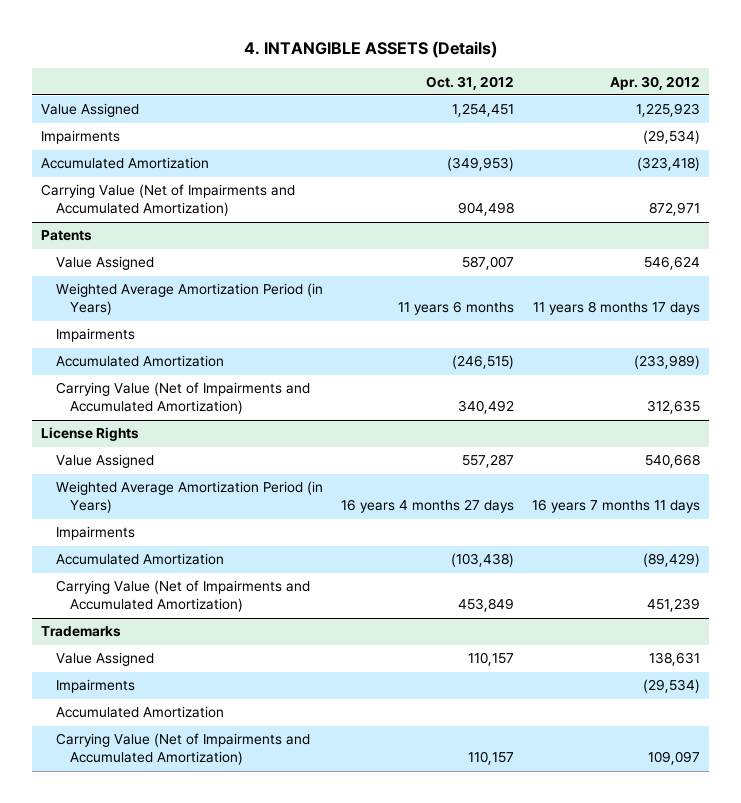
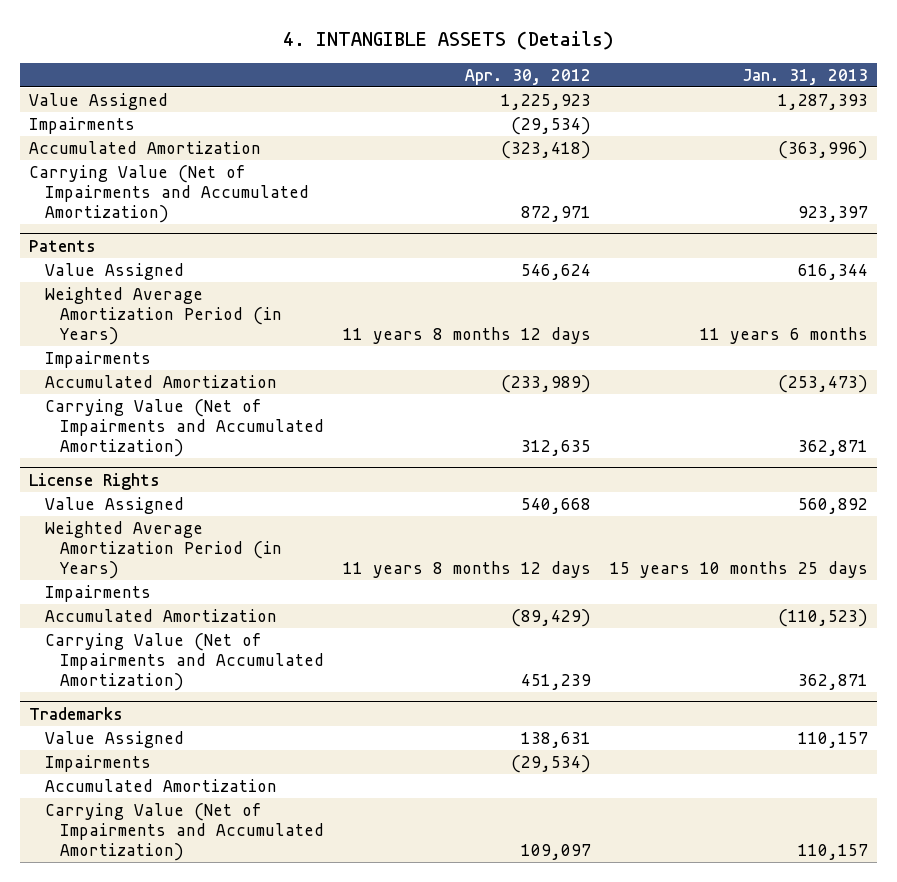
[425,75,514,90] Oct. 31, 2012 -> none
none -> [741,68,868,85] Jan. 31, 2013
[533,301,701,316] 11 years 8 months 17 days -> [343,326,592,344] 11 years 8 months 12 days
[532,499,701,514] 16 years 7 months 11 days -> [343,560,592,578] 11 years 8 months 12 days

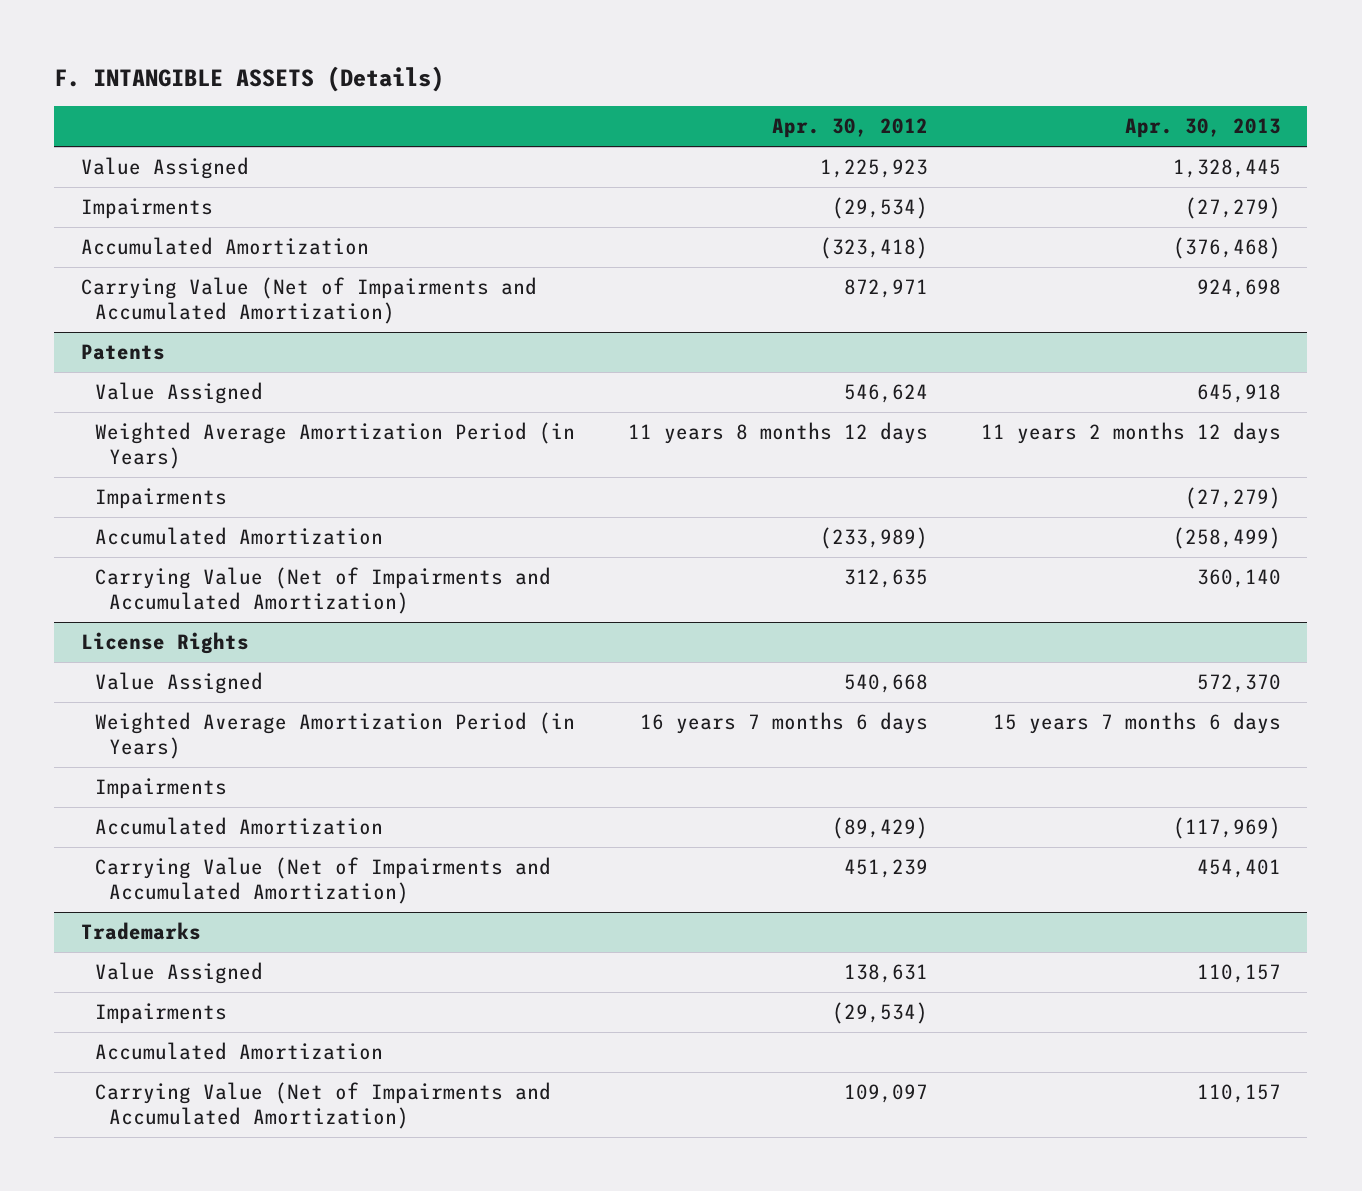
[282,31,614,51] 4. INTANGIBLE ASSETS (Details) -> [54,65,445,92] F. INTANGIBLE ASSETS (Details)
[741,68,868,85] Jan. 31, 2013 -> none
none -> [1124,118,1281,139] Apr. 30, 2013
[343,560,592,578] 11 years 8 months 12 days -> [639,712,928,735] 16 years 7 months 6 days

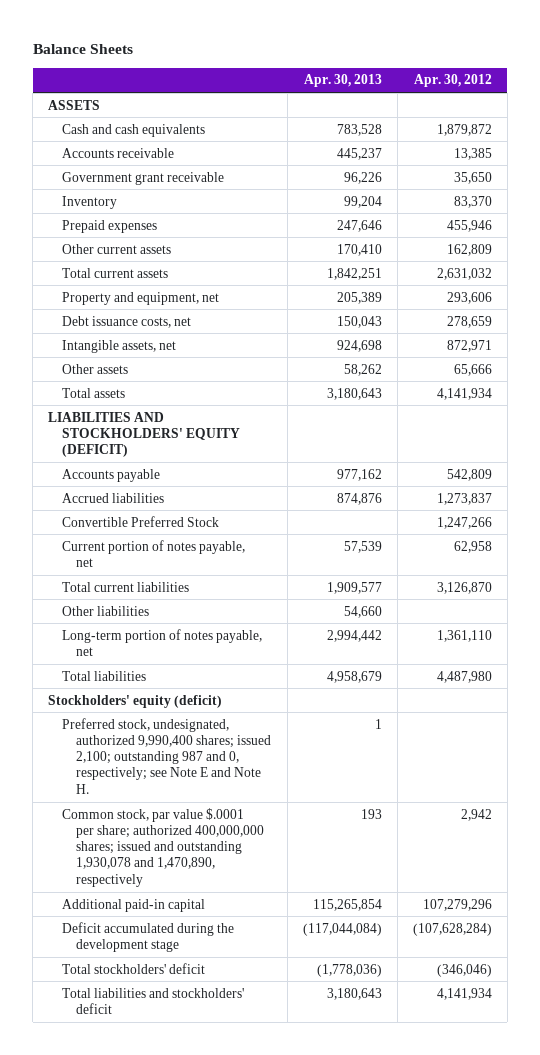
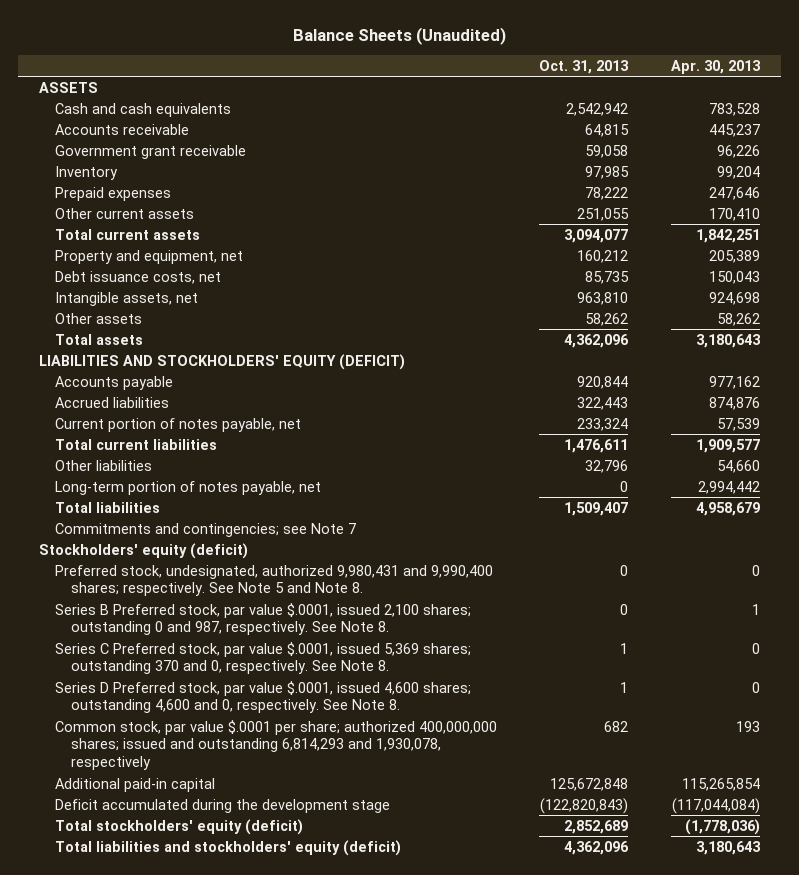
[32,44,133,55] Balance Sheets -> [292,26,506,45] Balance Sheets (Unaudited)
[413,74,492,88] Apr. 30, 2012 -> none
none -> [539,59,630,74] Oct. 31, 2013
[62,515,220,527] Convertible Preferred Stock -> none
none -> [55,522,357,537] Commitments and contingencies; see Note 7
[62,717,272,794] Preferred stock, undesignated, authorized 9,990,400 shares; issued 2,100; outstanding 987 and 0, respectively; see Note E and Note H. -> [55,564,494,597] Preferred stock, undesignated, authorized 9,980,431 and 9,990,400 shares; respectively. See Note 5 and Note 8.
[374,718,382,729] 1 -> [751,564,760,576] 0
none -> [55,602,472,636] Series B Preferred stock, par value $.0001, issued 2,100 shares; outstanding 0 and 987, respectively. See Note 8.
none -> [55,641,472,675] Series C Preferred stock, par value $.0001, issued 5,369 shares; outstanding 370 and 0, respectively. See Note 8.
none -> [55,680,472,714] Series D Preferred stock, par value $.0001, issued 4,600 shares; outstanding 4,600 and 0, respectively. See Note 8.
[62,807,265,887] Common stock, par value $.0001 per share; authorized 400,000,000 shares; issued and outstanding 1,930,078 and 1,470,890, respectively -> [55,719,498,771] Common stock, par value $.0001 per share; authorized 400,000,000 shares; issued and outstanding 6,814,293 and 1,930,078, respectively
[62,962,206,974] Total stockholders' deficit -> [55,818,304,835] Total stockholders' equity (deficit)
[62,987,245,1014] Total liabilities and stockholders' deficit -> [55,839,402,856] Total liabilities and stockholders' equity (deficit)

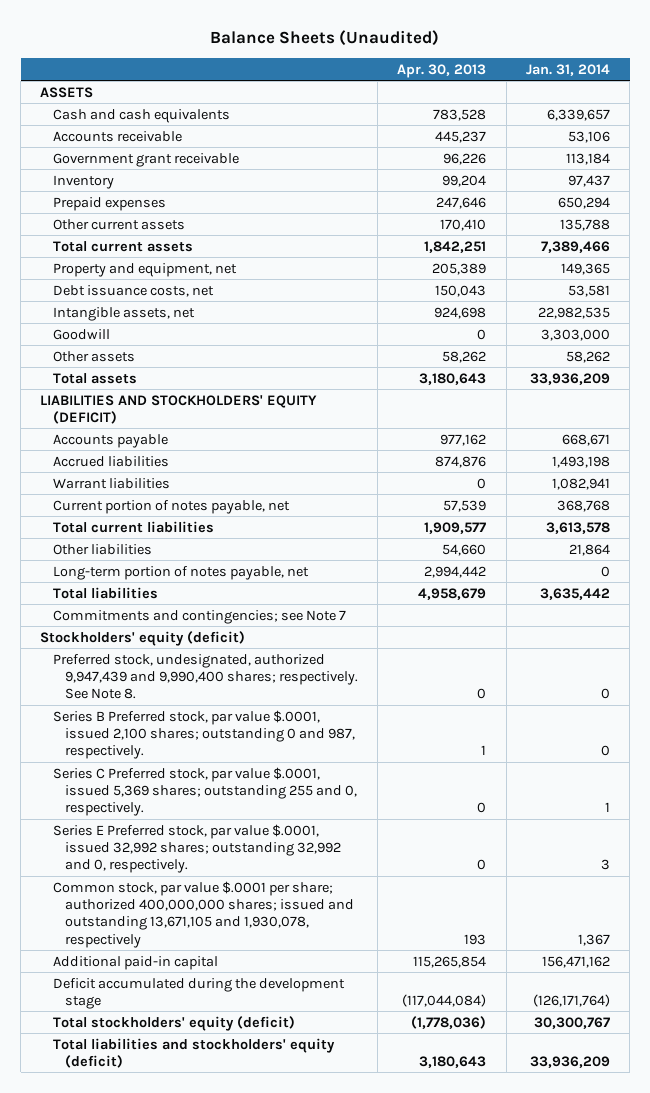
[539,59,630,74] Oct. 31, 2013 -> none
none -> [525,63,610,76] Jan. 31, 2014
none -> [52,328,110,340] Goodwill
none -> [52,477,170,489] Warrant liabilities
[55,564,494,597] Preferred stock, undesignated, authorized 9,980,431 and 9,990,400 shares; respectively. See Note 5 and Note 8. -> [52,653,358,700] Preferred stock, undesignated, authorized 9,947,439 and 9,990,400 shares; respectively. See Note 8.
[55,602,472,636] Series B Preferred stock, par value $.0001, issued 2,100 shares; outstanding 0 and 987, respectively. See Note 8. -> [52,709,355,760] Series B Preferred stock, par value $.0001, issued 2,100 shares; outstanding 0 and 987, respectively.
[55,641,472,675] Series C Preferred stock, par value $.0001, issued 5,369 shares; outstanding 370 and 0, respectively. See Note 8. -> [52,766,357,817] Series C Preferred stock, par value $.0001, issued 5,369 shares; outstanding 255 and 0, respectively.
[55,680,472,714] Series D Preferred stock, par value $.0001, issued 4,600 shares; outstanding 4,600 and 0, respectively. See Note 8. -> [52,823,341,874] Series E Preferred stock, par value $.0001, issued 32,992 shares; outstanding 32,992 and 0, respectively.
[55,719,498,771] Common stock, par value $.0001 per share; authorized 400,000,000 shares; issued and outstanding 6,814,293 and 1,930,078, respectively -> [52,880,354,948] Common stock, par value $.0001 per share; authorized 400,000,000 shares; issued and outstanding 13,671,105 and 1,930,078, respectively

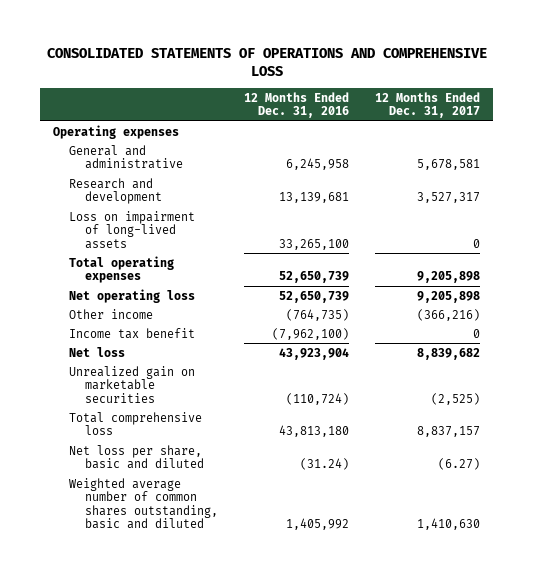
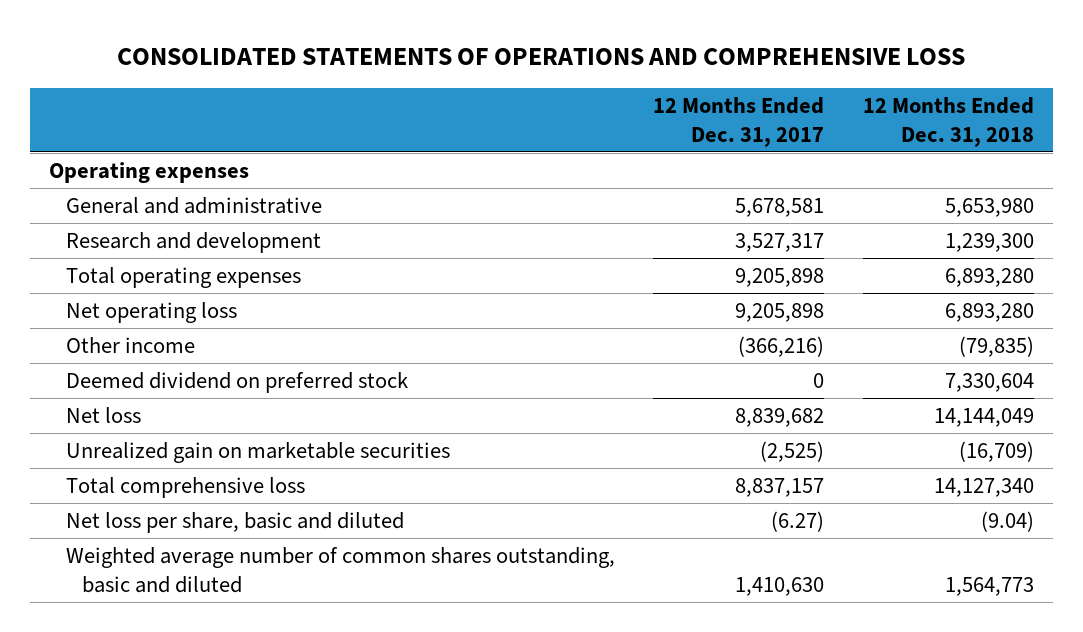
[244,91,350,119] 12 Months Ended Dec. 31, 2016 -> none
none -> [862,96,1034,147] 12 Months Ended Dec. 31, 2018
[69,210,196,249] Loss on impairment of long-lived assets -> none
[69,327,196,339] Income tax benefit -> none
none -> [65,372,408,394] Deemed dividend on preferred stock

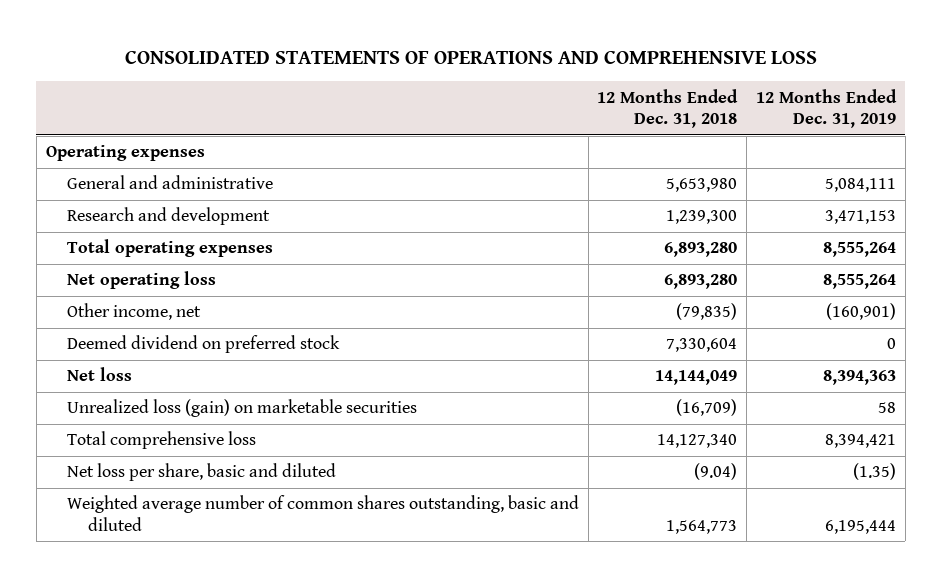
[653,96,825,147] 12 Months Ended Dec. 31, 2017 -> none
none -> [756,88,898,129] 12 Months Ended Dec. 31, 2019
[65,337,195,354] Other income -> [66,303,201,321] Other income, net
[65,442,450,464] Unrealized gain on marketable securities -> [66,399,417,418] Unrealized loss (gain) on marketable securities

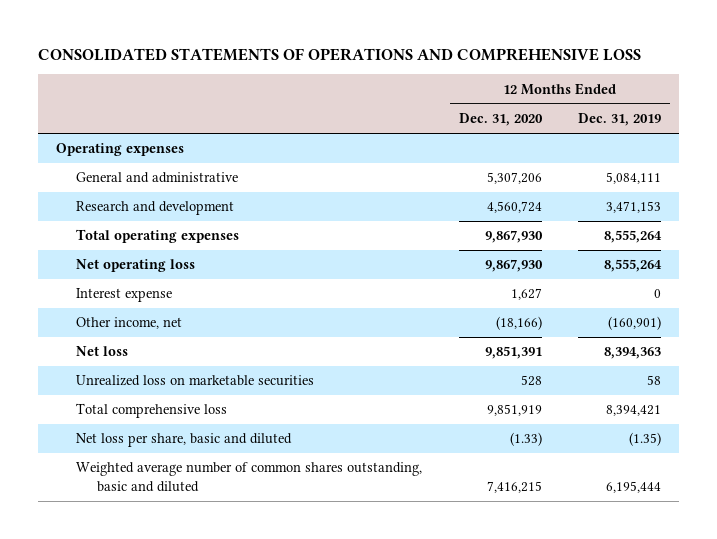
[597,88,739,129] 12 Months Ended Dec. 31, 2018 -> none
none -> [458,113,543,127] Dec. 31, 2020
none -> [76,288,173,303] Interest expense
[66,335,340,354] Deemed dividend on preferred stock -> none
[66,399,417,418] Unrealized loss (gain) on marketable securities -> [76,375,315,387] Unrealized loss on marketable securities

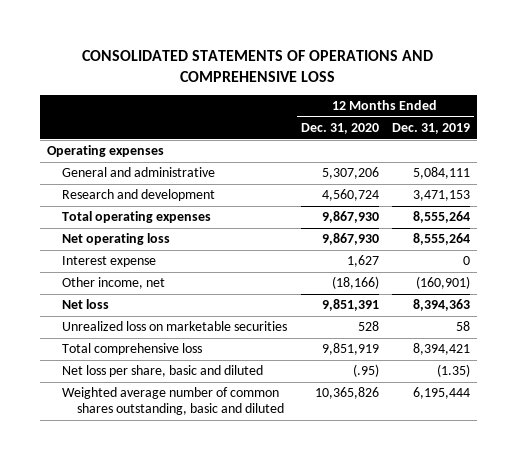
[509,432,542,447] (1.33) -> [352,364,379,378] (.95)
[486,480,542,493] 7,416,215 -> [314,387,379,400] 10,365,826

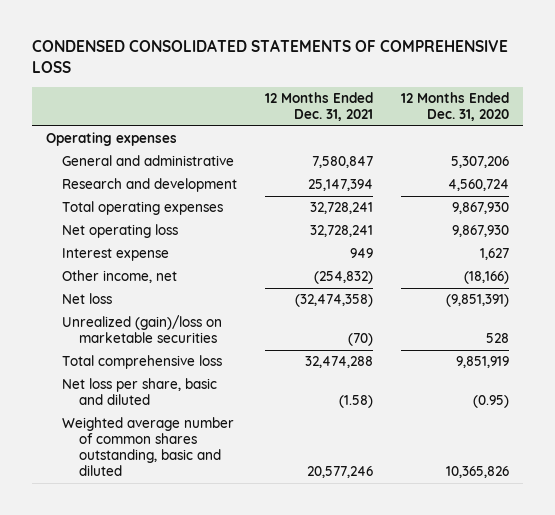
[82,49,434,82] CONSOLIDATED STATEMENTS OF OPERATIONS AND COMPREHENSIVE LOSS -> [31,39,508,74] CONDENSED CONSOLIDATED STATEMENTS OF COMPREHENSIVE LOSS
[392,123,471,135] Dec. 31, 2019 -> none
none -> [265,91,374,121] 12 Months Ended Dec. 31, 2021
[321,299,379,312] 9,851,391 -> [446,294,510,308] (9,851,391)
[61,321,287,332] Unrealized loss on marketable securities -> [62,315,223,344] Unrealized (gain)/loss on marketable securities
[352,364,379,378] (.95) -> [473,395,510,409] (0.95)

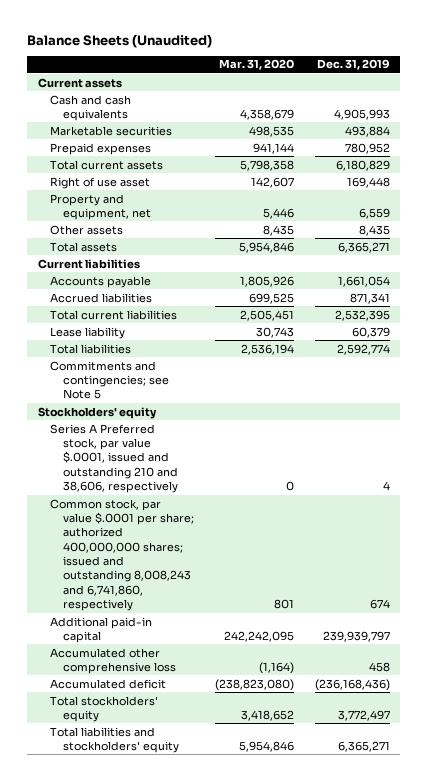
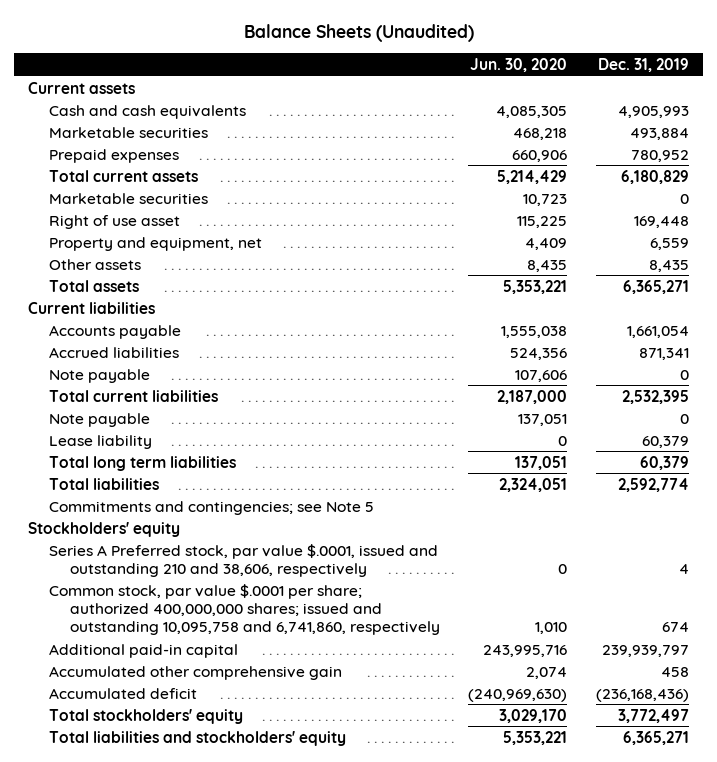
[219,59,295,71] Mar. 31, 2020 -> none
none -> [470,58,568,73] Jun. 30, 2020
none -> [48,192,208,204] Marketable securities
none -> [48,368,150,383] Note payable
none -> [48,412,150,427] Note payable
none -> [48,455,236,471] Total long term liabilities
[50,498,195,612] Common stock, par value $.0001 per share; authorized 400,000,000 shares; issued and outstanding 8,008,243 and 6,741,860, respectively -> [48,583,440,636] Common stock, par value $.0001 per share; authorized 400,000,000 shares; issued and outstanding 10,095,758 and 6,741,860, respectively
[50,647,177,674] Accumulated other comprehensive loss -> [48,665,342,680] Accumulated other comprehensive gain

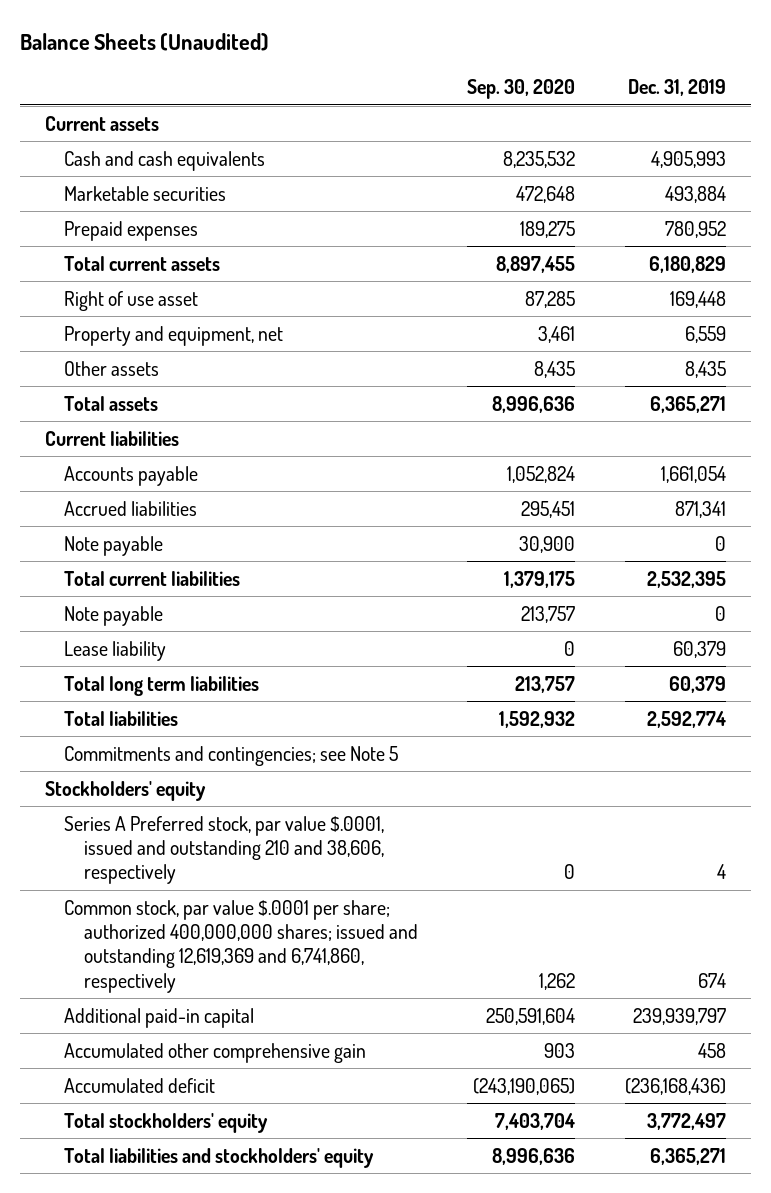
[470,58,568,73] Jun. 30, 2020 -> none
none -> [467,79,576,100] Sep. 30, 2020
[48,192,208,204] Marketable securities -> none
[48,583,440,636] Common stock, par value $.0001 per share; authorized 400,000,000 shares; issued and outstanding 10,095,758 and 6,741,860, respectively -> [64,899,418,993] Common stock, par value $.0001 per share; authorized 400,000,000 shares; issued and outstanding 12,619,369 and 6,741,860, respectively

